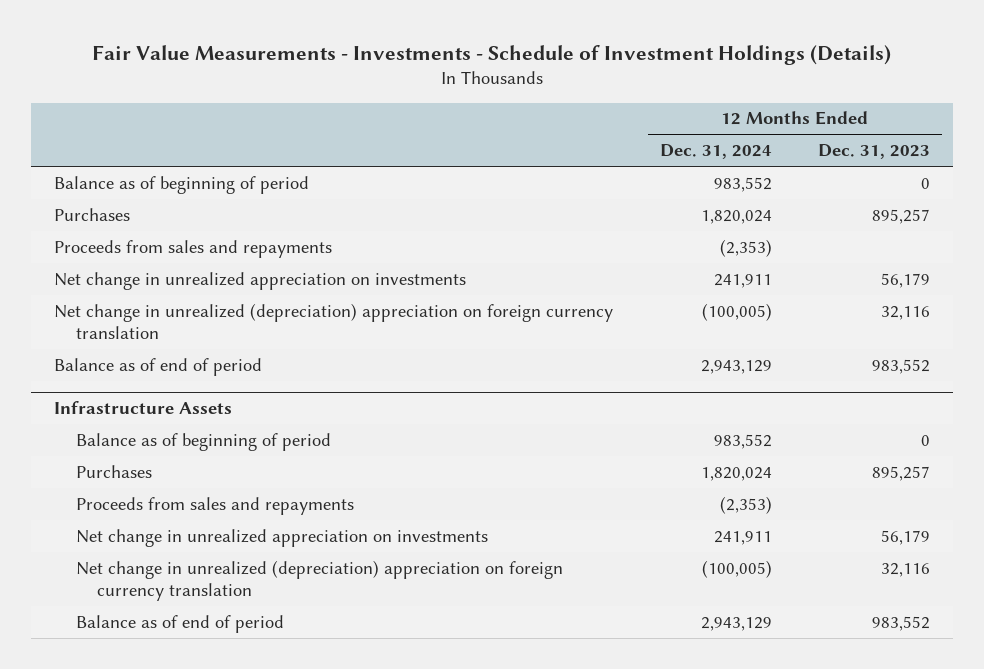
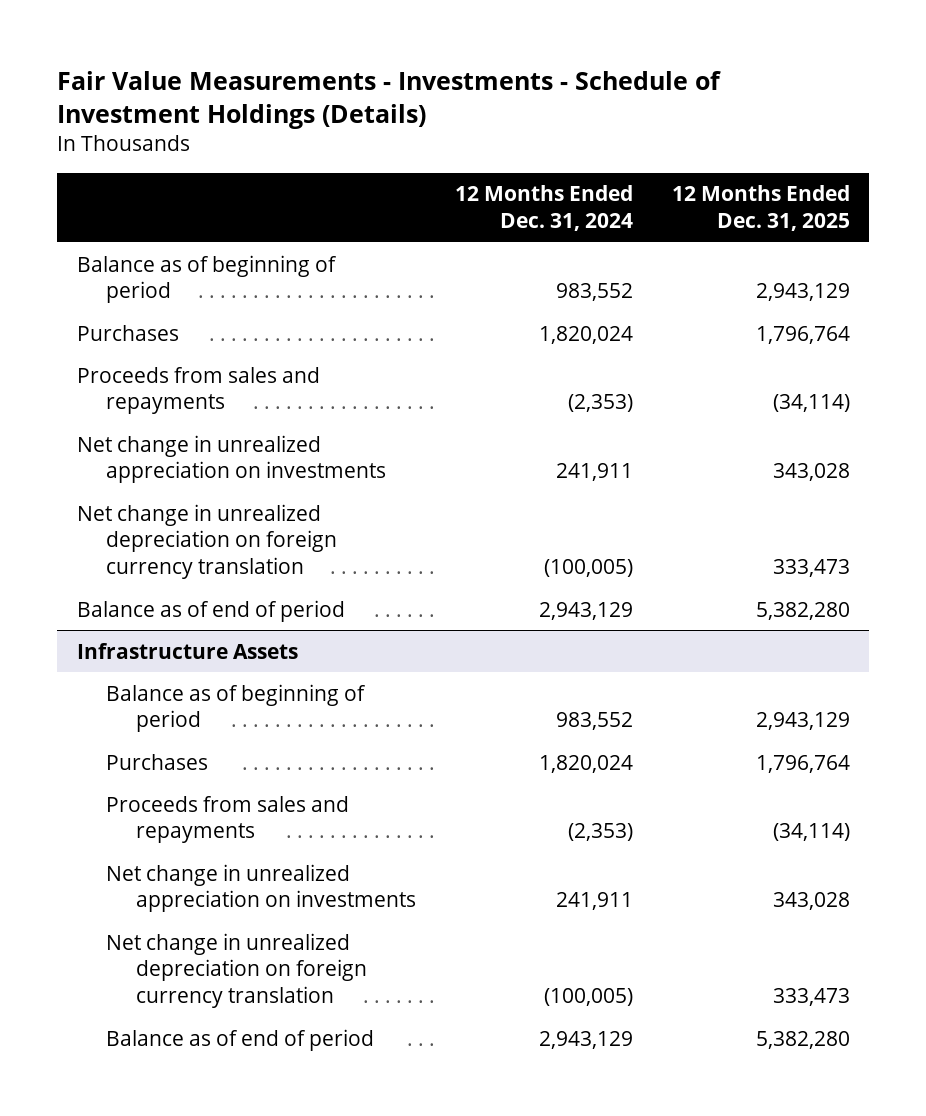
[817,144,930,160] Dec. 31, 2023 -> none
none -> [671,185,850,232] 12 Months Ended Dec. 31, 2025
[54,302,614,339] Net change in unrealized (depreciation) appreciation on foreign currency translation -> [76,503,338,580] Net change in unrealized depreciation on foreign currency translation
[75,559,563,601] Net change in unrealized (depreciation) appreciation on foreign currency translation -> [106,932,368,1009] Net change in unrealized depreciation on foreign currency translation

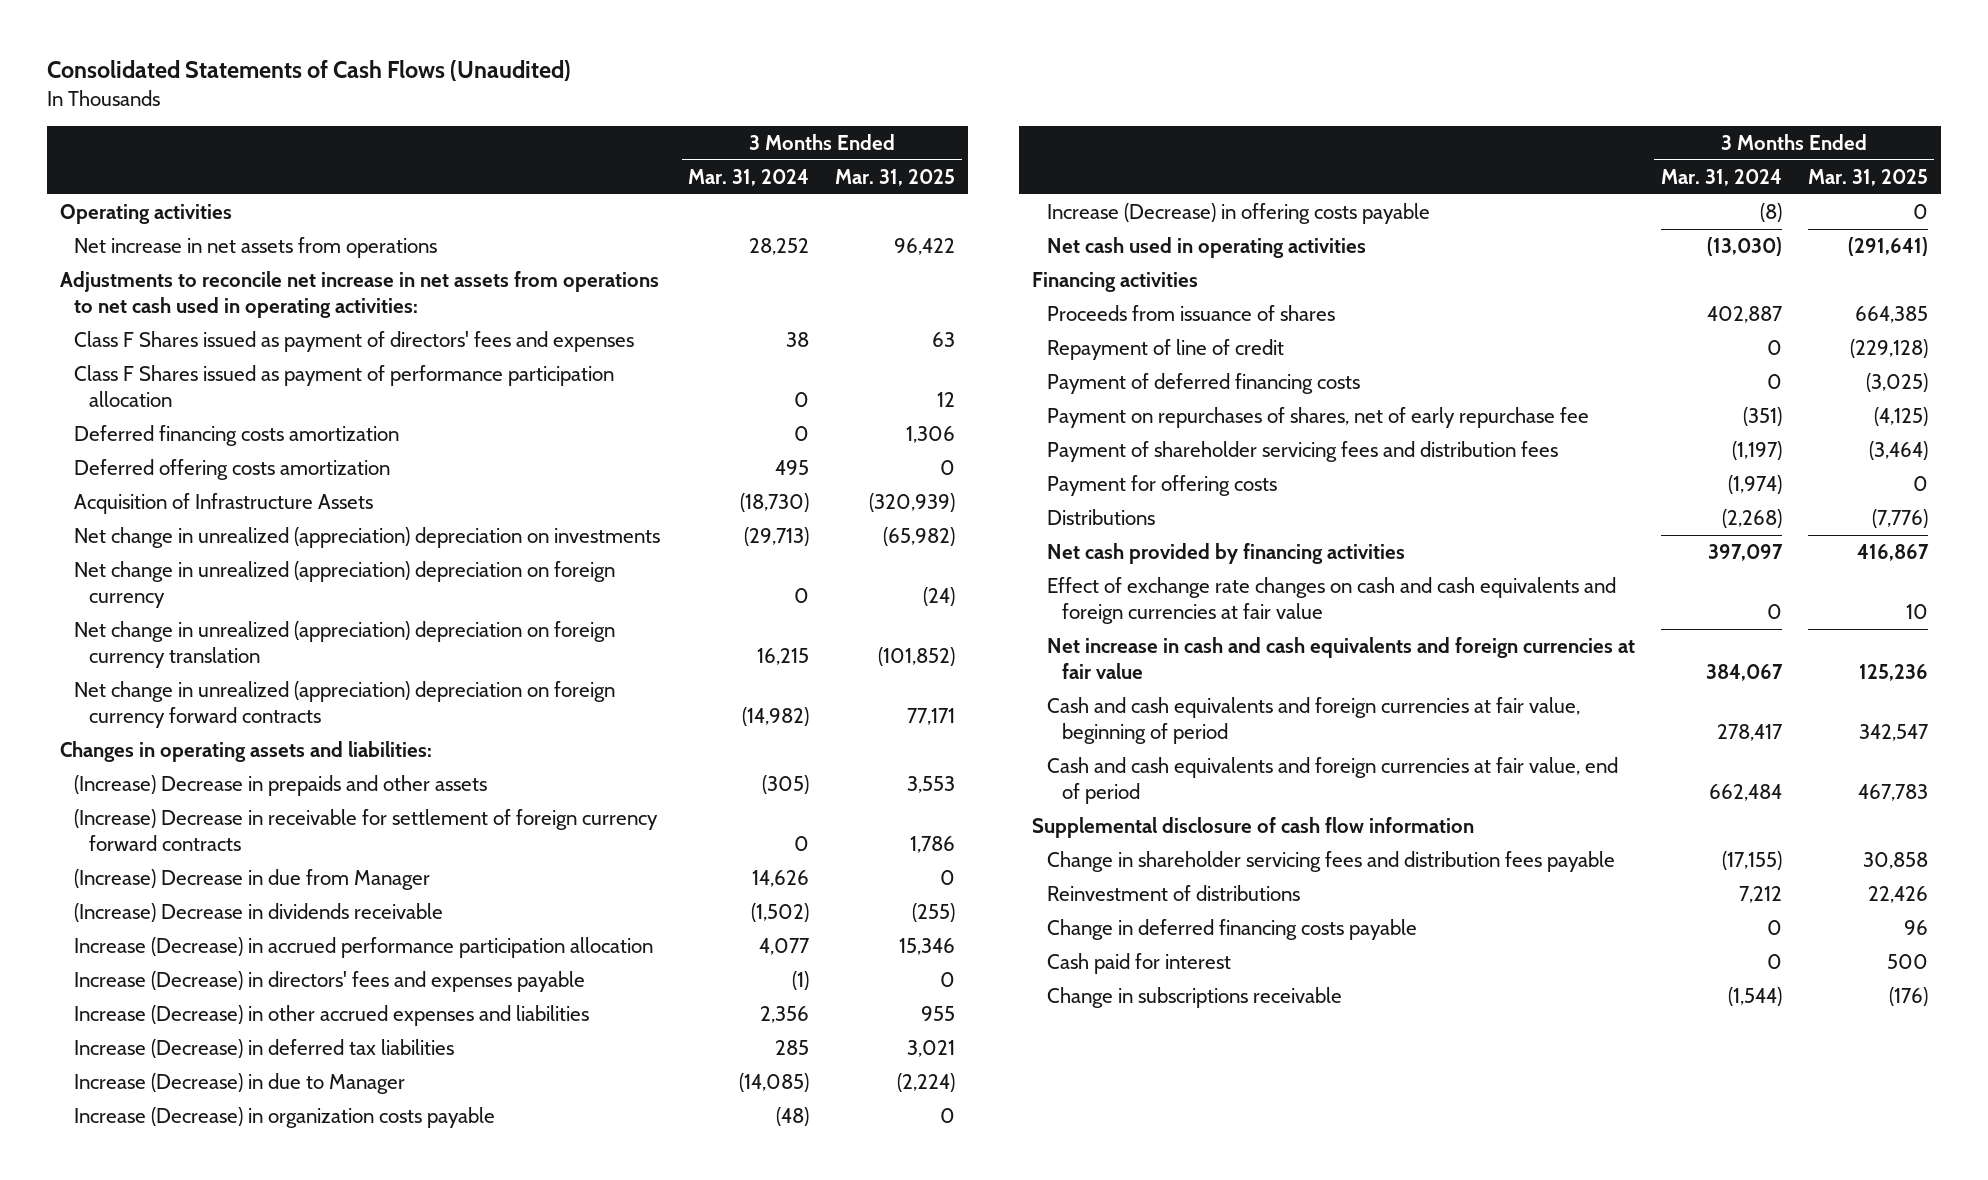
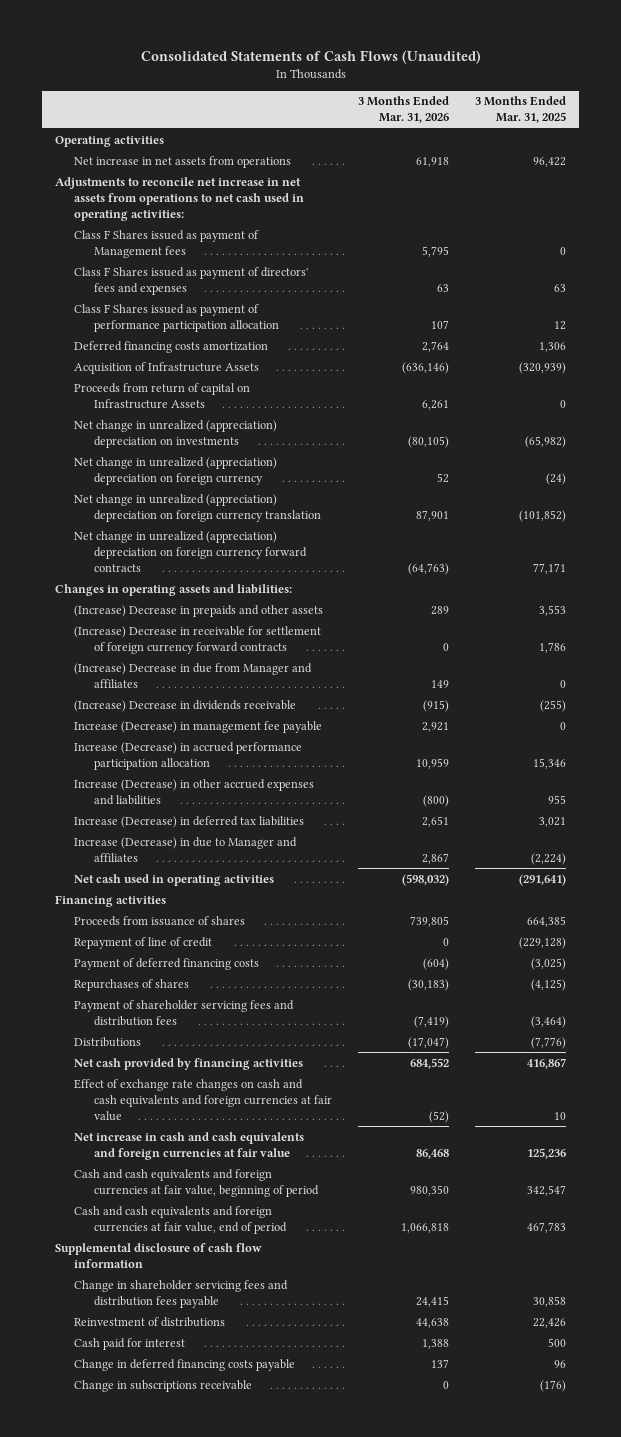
[688,168,810,186] Mar. 31, 2024 -> none
none -> [358,96,450,124] 3 Months Ended Mar. 31, 2026
none -> [74,229,260,258] Class F Shares issued as payment of Management fees
[74,458,391,480] Deferred offering costs amortization -> none
none -> [74,382,251,409] Proceeds from return of capital on Infrastructure Assets
[74,868,431,890] (Increase) Decrease in due from Manager -> [74,662,313,688] (Increase) Decrease in due from Manager and affiliates
none -> [74,720,323,733] Increase (Decrease) in management fee payable
[74,970,586,992] Increase (Decrease) in directors' fees and expenses payable -> none
[74,1106,496,1128] Increase (Decrease) in organization costs payable -> none
[1047,202,1431,224] Increase (Decrease) in offering costs payable -> none
[74,1072,406,1094] Increase (Decrease) in due to Manager -> [74,836,298,862] Increase (Decrease) in due to Manager and affiliates
[1047,406,1590,428] Payment on repurchases of shares, net of early repurchase fee -> [74,978,190,991] Repurchases of shares
[1047,474,1278,496] Payment for offering costs -> none
[1047,918,1418,940] Change in deferred financing costs payable -> [74,1358,296,1371] Change in deferred financing costs payable

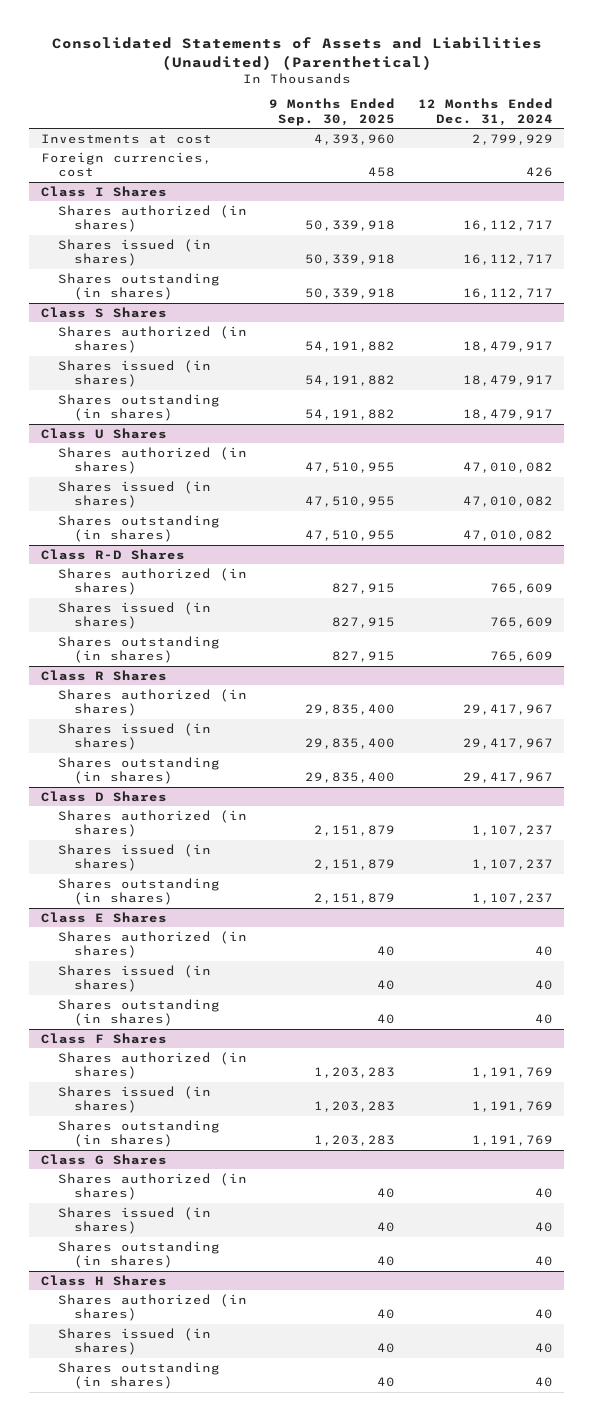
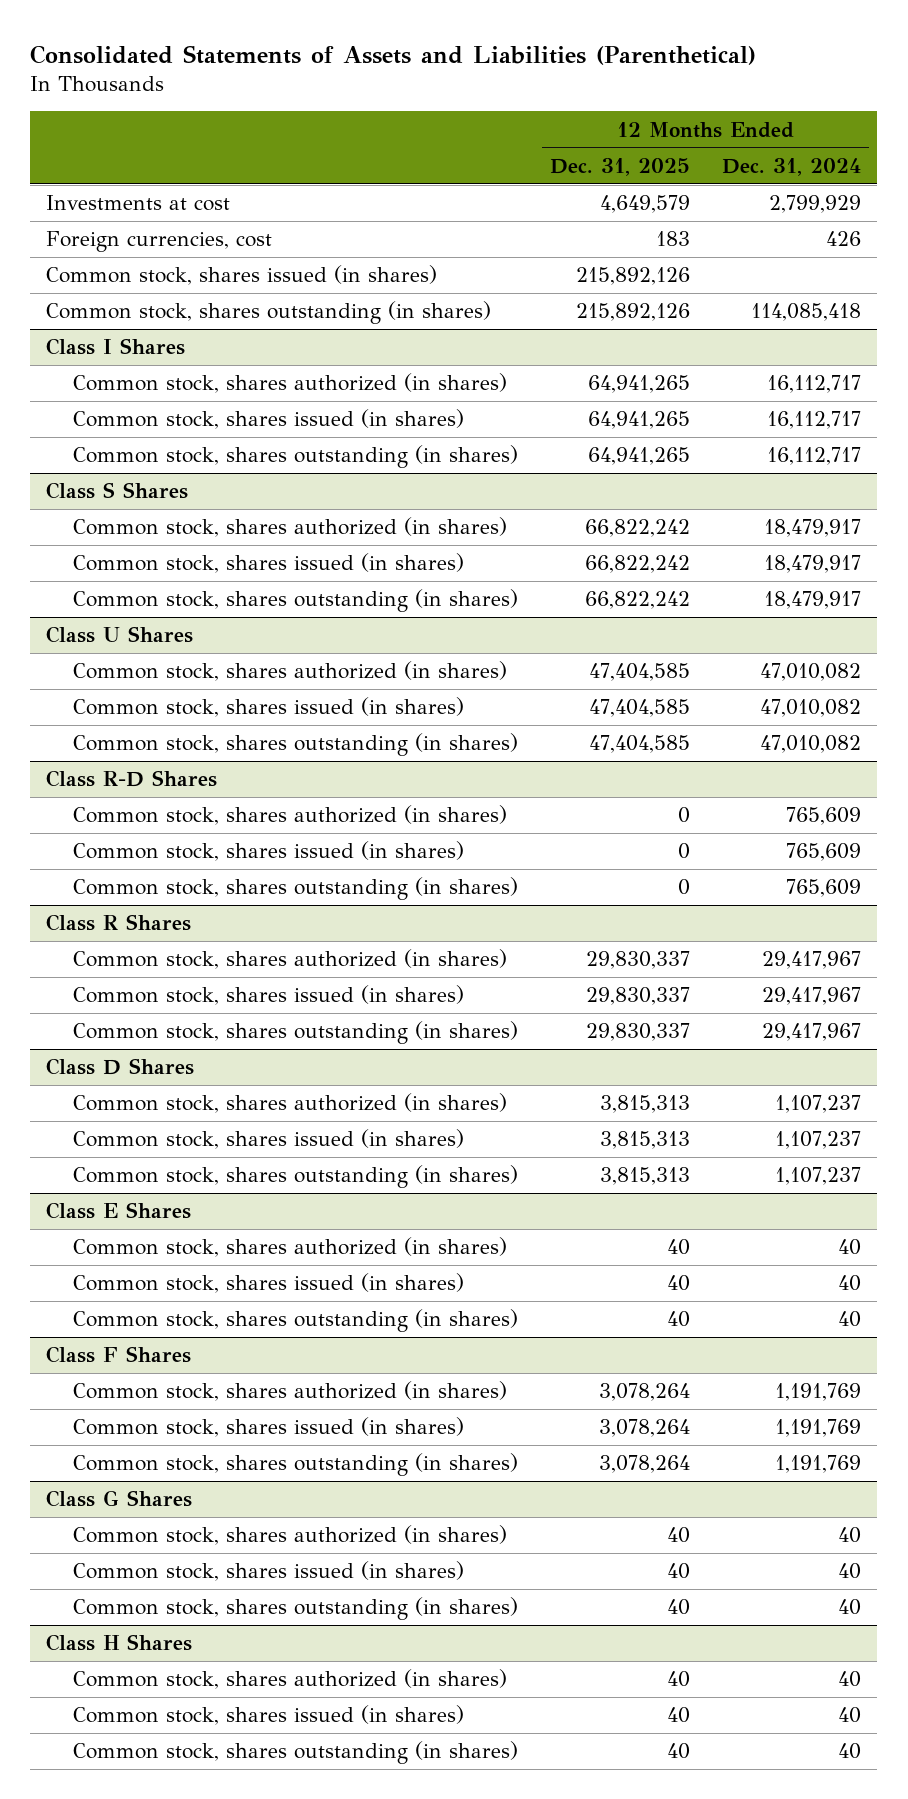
[51,37,542,70] Consolidated Statements of Assets and Liabilities (Unaudited) (Parenthetical) -> [30,44,757,65] Consolidated Statements of Assets and Liabilities (Parenthetical)
[269,98,396,127] 9 Months Ended Sep. 30, 2025 -> none
none -> [550,157,691,176] Dec. 31, 2025
none -> [46,265,438,286] Common stock, shares issued (in shares)
none -> [46,301,492,325] Common stock, shares outstanding (in shares)
[57,204,247,233] Shares authorized (in shares) -> [72,373,507,394] Common stock, shares authorized (in shares)
[57,238,211,267] Shares issued (in shares) -> [72,409,464,430] Common stock, shares issued (in shares)
[57,272,220,301] Shares outstanding (in shares) -> [72,445,518,469] Common stock, shares outstanding (in shares)
[57,325,247,354] Shares authorized (in shares) -> [72,517,507,538] Common stock, shares authorized (in shares)
[57,359,211,388] Shares issued (in shares) -> [72,553,464,574] Common stock, shares issued (in shares)
[57,393,220,422] Shares outstanding (in shares) -> [72,589,518,613] Common stock, shares outstanding (in shares)
[57,446,247,475] Shares authorized (in shares) -> [72,661,507,682] Common stock, shares authorized (in shares)
[57,480,211,509] Shares issued (in shares) -> [72,697,464,718] Common stock, shares issued (in shares)
[57,514,220,543] Shares outstanding (in shares) -> [72,733,518,757] Common stock, shares outstanding (in shares)
[57,567,247,596] Shares authorized (in shares) -> [72,805,507,826] Common stock, shares authorized (in shares)
[57,601,211,630] Shares issued (in shares) -> [72,841,464,862] Common stock, shares issued (in shares)
[57,635,220,664] Shares outstanding (in shares) -> [72,877,518,901] Common stock, shares outstanding (in shares)
[57,688,247,717] Shares authorized (in shares) -> [72,949,507,970] Common stock, shares authorized (in shares)
[57,722,211,751] Shares issued (in shares) -> [72,985,464,1006] Common stock, shares issued (in shares)
[57,756,220,785] Shares outstanding (in shares) -> [72,1021,518,1045] Common stock, shares outstanding (in shares)
[57,809,247,838] Shares authorized (in shares) -> [72,1093,507,1114] Common stock, shares authorized (in shares)
[57,843,211,872] Shares issued (in shares) -> [72,1129,464,1150] Common stock, shares issued (in shares)
[57,877,220,906] Shares outstanding (in shares) -> [72,1165,518,1189] Common stock, shares outstanding (in shares)
[57,930,247,959] Shares authorized (in shares) -> [72,1237,507,1258] Common stock, shares authorized (in shares)
[57,964,211,993] Shares issued (in shares) -> [72,1273,464,1294] Common stock, shares issued (in shares)
[57,998,220,1027] Shares outstanding (in shares) -> [72,1309,518,1333] Common stock, shares outstanding (in shares)
[57,1051,247,1080] Shares authorized (in shares) -> [72,1381,507,1402] Common stock, shares authorized (in shares)
[57,1085,211,1114] Shares issued (in shares) -> [72,1417,464,1438] Common stock, shares issued (in shares)
[57,1119,220,1148] Shares outstanding (in shares) -> [72,1453,518,1477] Common stock, shares outstanding (in shares)
[57,1172,247,1201] Shares authorized (in shares) -> [72,1525,507,1546] Common stock, shares authorized (in shares)
[57,1206,211,1235] Shares issued (in shares) -> [72,1561,464,1582] Common stock, shares issued (in shares)
[57,1240,220,1269] Shares outstanding (in shares) -> [72,1597,518,1621] Common stock, shares outstanding (in shares)
[57,1293,247,1322] Shares authorized (in shares) -> [72,1669,507,1690] Common stock, shares authorized (in shares)
[57,1327,211,1356] Shares issued (in shares) -> [72,1705,464,1726] Common stock, shares issued (in shares)
[57,1361,220,1390] Shares outstanding (in shares) -> [72,1741,518,1765] Common stock, shares outstanding (in shares)

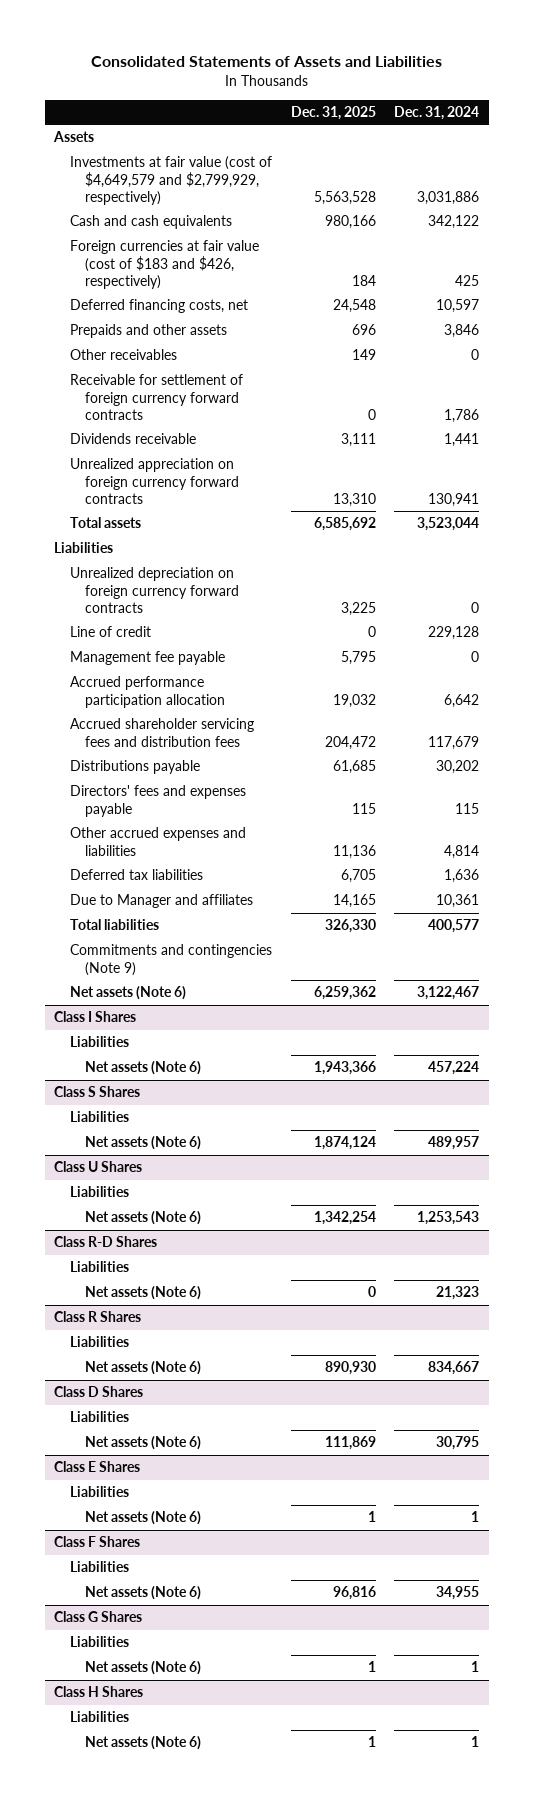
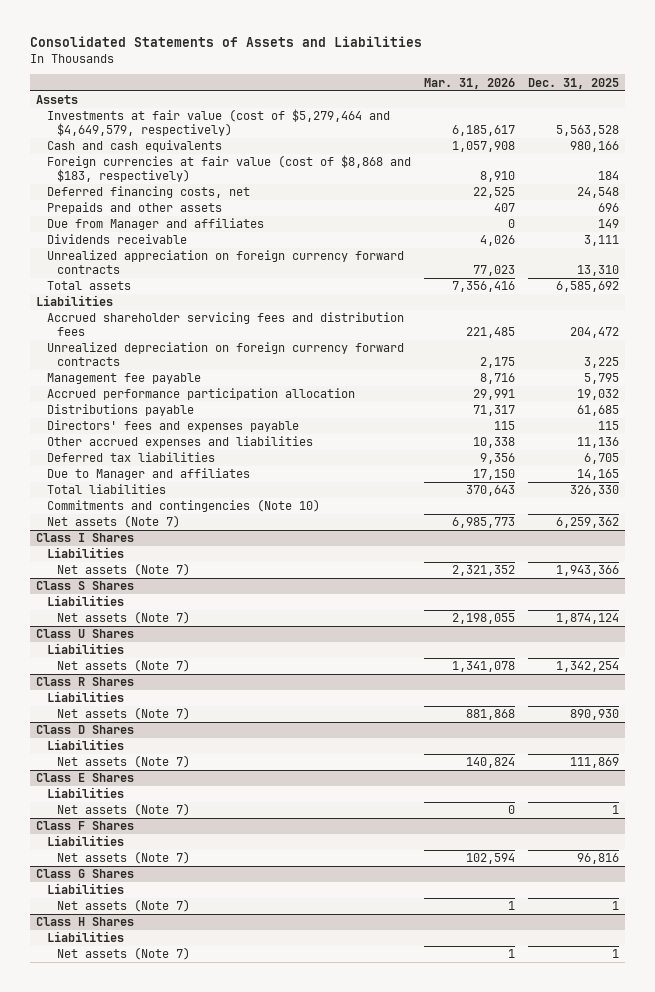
[394,106,480,121] Dec. 31, 2024 -> none
none -> [423,77,515,89] Mar. 31, 2026
[69,156,272,205] Investments at fair value (cost of $4,649,579 and $2,799,929, respectively) -> [46,109,390,136] Investments at fair value (cost of $5,279,464 and $4,649,579, respectively)
[69,240,259,289] Foreign currencies at fair value (cost of $183 and $426, respectively) -> [46,155,411,182] Foreign currencies at fair value (cost of $8,868 and $183, respectively)
[69,374,243,420] Receivable for settlement of foreign currency forward contracts -> none
[69,349,177,361] Other receivables -> [46,218,264,231] Due from Manager and affiliates
[69,718,254,747] Accrued shareholder servicing fees and distribution fees -> [46,312,404,336] Accrued shareholder servicing fees and distribution fees
[69,626,151,638] Line of credit -> none
[69,944,272,976] Commitments and contingencies (Note 9) -> [46,499,320,513] Commitments and contingencies (Note 10)
[69,986,186,1001] Net assets (Note 6) -> [46,515,180,529] Net assets (Note 7)
[85,1061,202,1076] Net assets (Note 6) -> [56,563,190,577] Net assets (Note 7)
[85,1136,202,1151] Net assets (Note 6) -> [56,611,190,625] Net assets (Note 7)
[54,1236,158,1248] Class R-D Shares -> none
[69,1261,129,1273] Liabilities -> none
[85,1286,202,1301] Net assets (Note 6) -> none
[85,1211,202,1226] Net assets (Note 6) -> [56,659,190,673] Net assets (Note 7)
[85,1361,202,1376] Net assets (Note 6) -> [56,707,190,721] Net assets (Note 7)
[85,1436,202,1451] Net assets (Note 6) -> [56,755,190,769] Net assets (Note 7)
[85,1511,202,1526] Net assets (Note 6) -> [56,803,190,817] Net assets (Note 7)
[85,1586,202,1601] Net assets (Note 6) -> [56,851,190,865] Net assets (Note 7)
[85,1661,202,1676] Net assets (Note 6) -> [56,899,190,913] Net assets (Note 7)
[85,1736,202,1751] Net assets (Note 6) -> [56,947,190,961] Net assets (Note 7)

